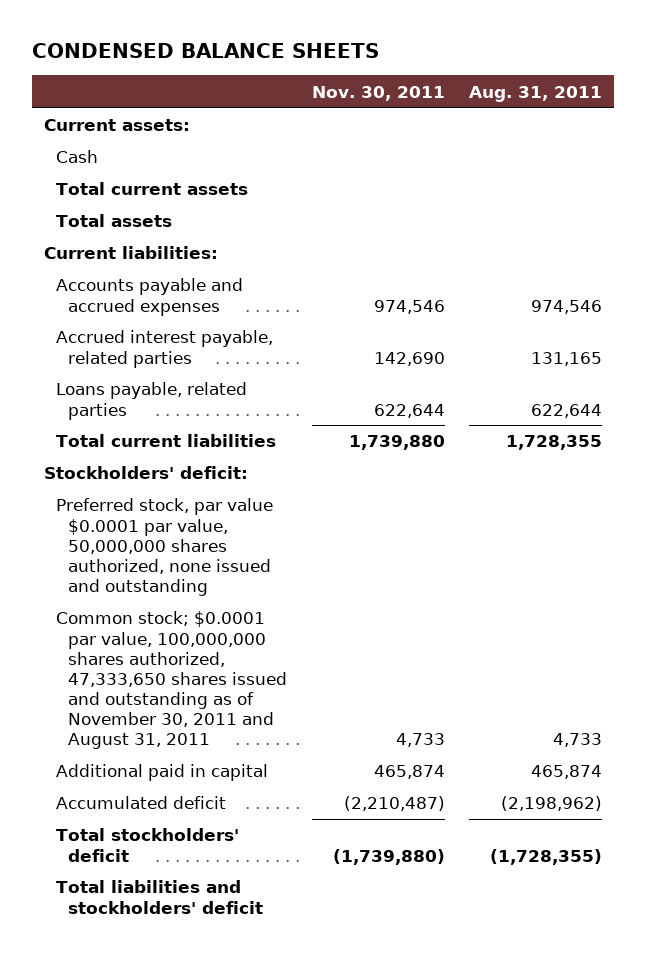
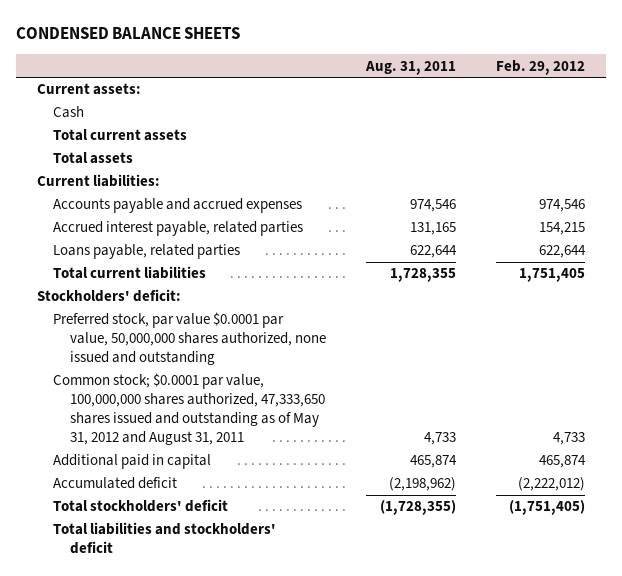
[311,85,445,101] Nov. 30, 2011 -> none
none -> [496,59,586,75] Feb. 29, 2012
[56,611,288,750] Common stock; $0.0001 par value, 100,000,000 shares authorized, 47,333,650 shares issued and outstanding as of November 30, 2011 and August 31, 2011 -> [53,373,325,445] Common stock; $0.0001 par value, 100,000,000 shares authorized, 47,333,650 shares issued and outstanding as of May 31, 2012 and August 31, 2011

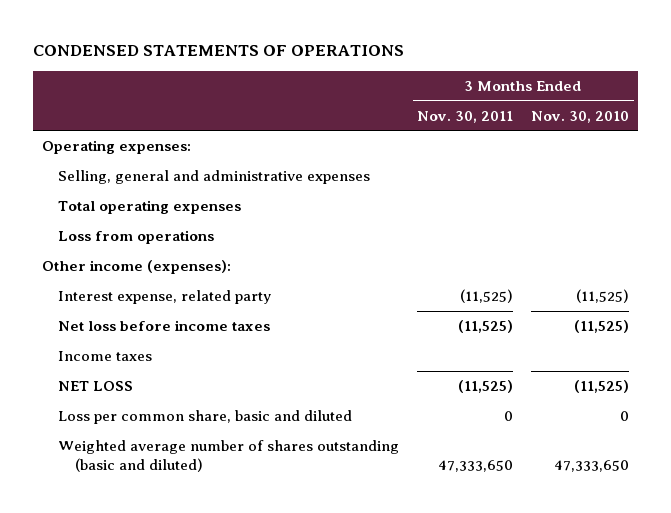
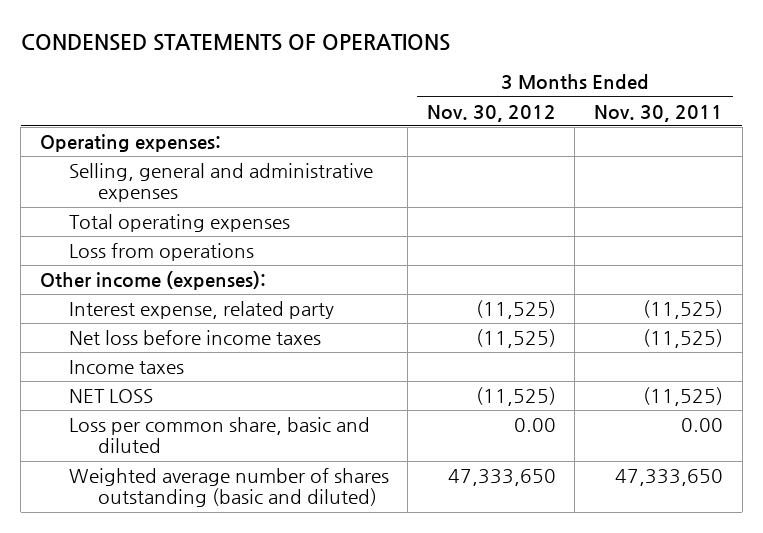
[531,110,630,123] Nov. 30, 2010 -> none
none -> [426,104,556,122] Nov. 30, 2012
[504,410,514,421] 0 -> [681,418,724,433] 0.00

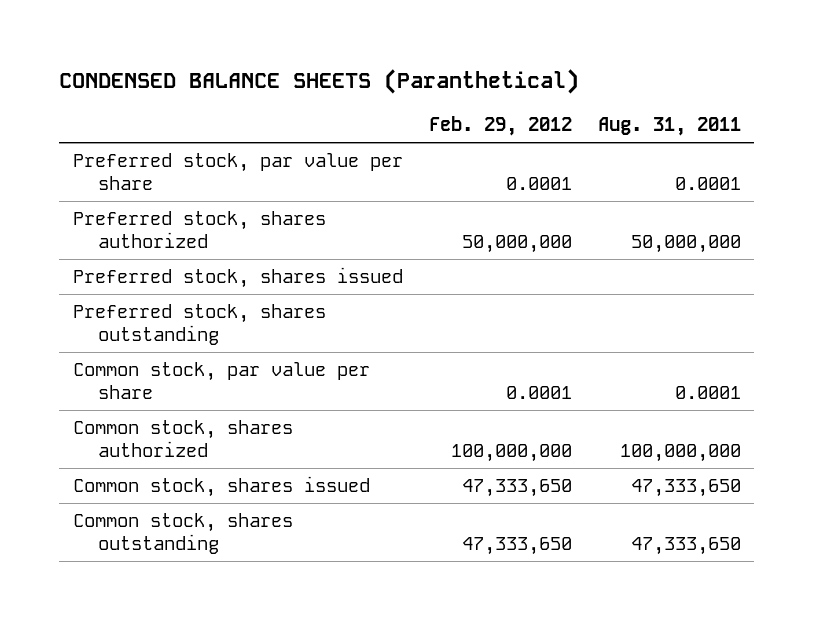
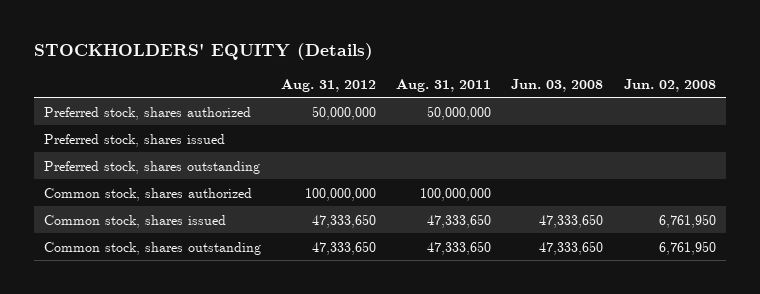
[59,69,580,95] CONDENSED BALANCE SHEETS (Paranthetical) -> [33,42,373,60] STOCKHOLDERS' EQUITY (Details)
[428,116,572,137] Feb. 29, 2012 -> none
none -> [281,78,377,92] Aug. 31, 2012
none -> [511,78,604,92] Jun. 03, 2008
none -> [623,78,716,92] Jun. 02, 2008
[72,153,403,190] Preferred stock, par value per share -> none
[72,362,370,399] Common stock, par value per share -> none

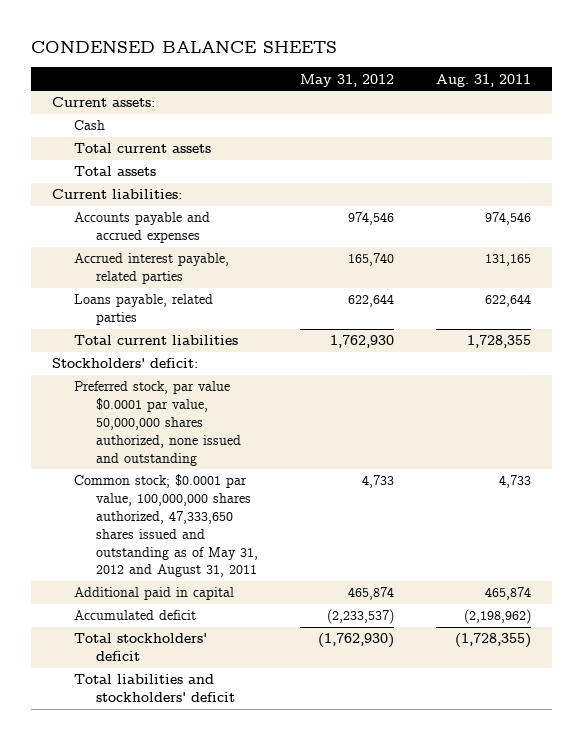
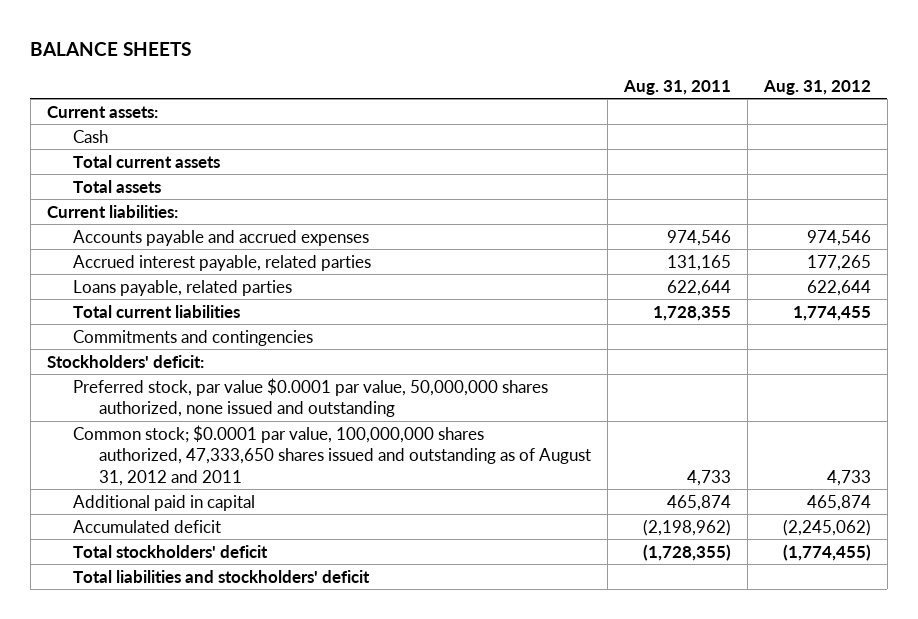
[31,41,338,54] CONDENSED BALANCE SHEETS -> [30,42,192,57] BALANCE SHEETS
[299,73,394,87] May 31, 2012 -> none
none -> [762,79,871,95] Aug. 31, 2012
none -> [72,329,313,346] Commitments and contingencies
[73,474,258,578] Common stock; $0.0001 par value, 100,000,000 shares authorized, 47,333,650 shares issued and outstanding as of May 31, 2012 and August 31, 2011 -> [72,424,591,486] Common stock; $0.0001 par value, 100,000,000 shares authorized, 47,333,650 shares issued and outstanding as of August 31, 2012 and 2011

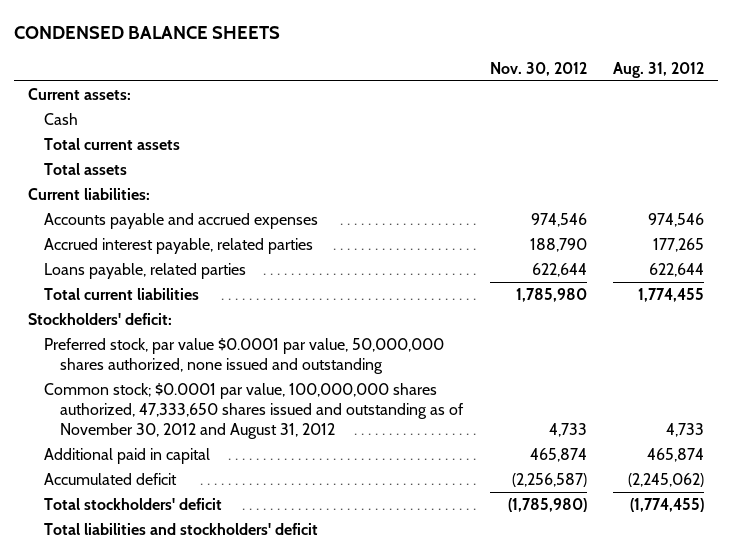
[30,42,192,57] BALANCE SHEETS -> [14,26,281,40] CONDENSED BALANCE SHEETS
[622,79,731,95] Aug. 31, 2011 -> none
none -> [489,61,587,76] Nov. 30, 2012
[72,329,313,346] Commitments and contingencies -> none
[72,424,591,486] Common stock; $0.0001 par value, 100,000,000 shares authorized, 47,333,650 shares issued and outstanding as of August 31, 2012 and 2011 -> [43,383,464,439] Common stock; $0.0001 par value, 100,000,000 shares authorized, 47,333,650 shares issued and outstanding as of November 30, 2012 and August 31, 2012

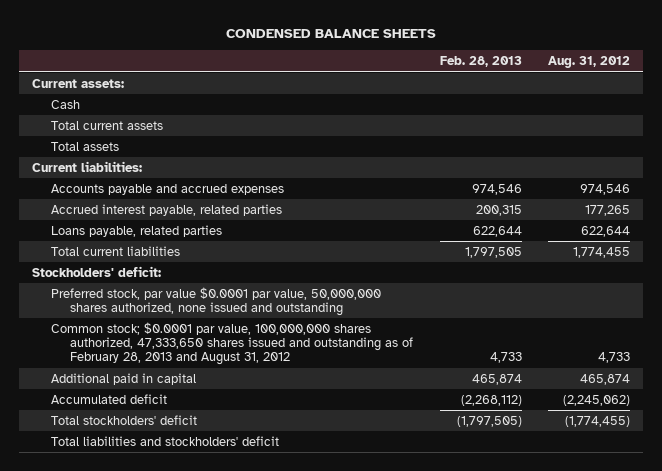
[489,61,587,76] Nov. 30, 2012 -> none
none -> [439,56,522,68] Feb. 28, 2013
[43,383,464,439] Common stock; $0.0001 par value, 100,000,000 shares authorized, 47,333,650 shares issued and outstanding as of November 30, 2012 and August 31, 2012 -> [51,321,414,366] Common stock; $0.0001 par value, 100,000,000 shares authorized, 47,333,650 shares issued and outstanding as of February 28, 2013 and August 31, 2012

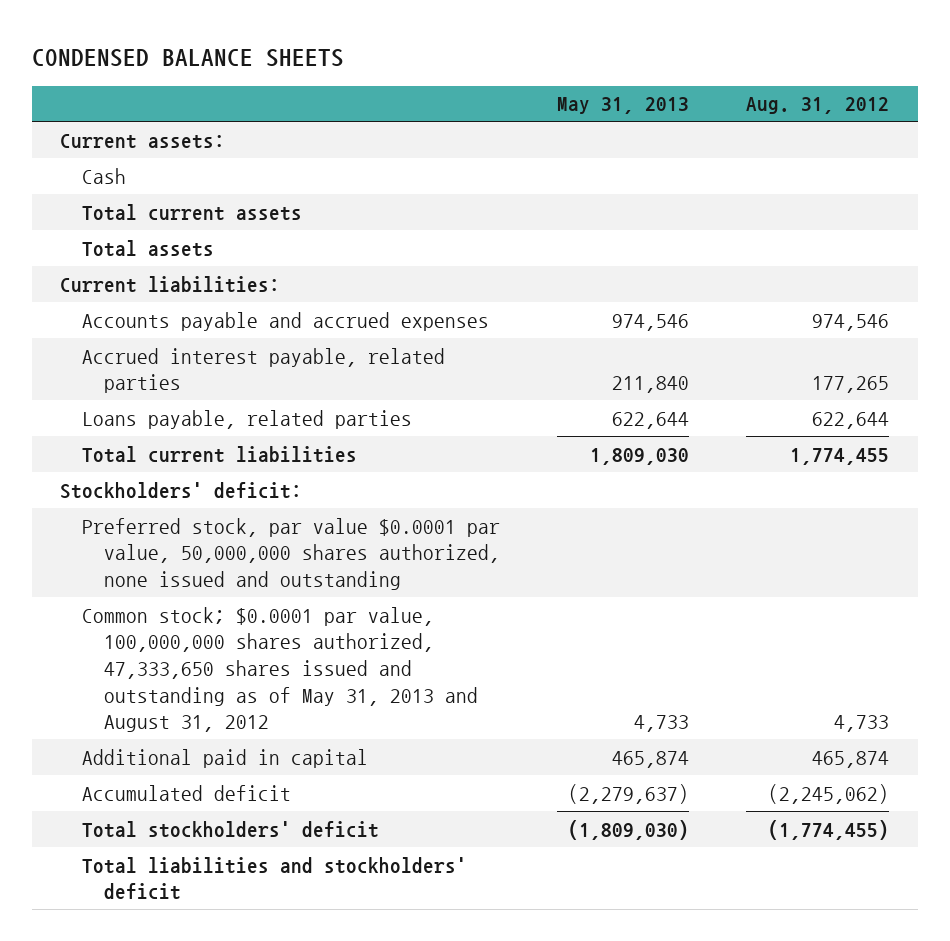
[439,56,522,68] Feb. 28, 2013 -> none
none -> [557,97,690,115] May 31, 2013
[51,321,414,366] Common stock; $0.0001 par value, 100,000,000 shares authorized, 47,333,650 shares issued and outstanding as of February 28, 2013 and August 31, 2012 -> [82,606,479,733] Common stock; $0.0001 par value, 100,000,000 shares authorized, 47,333,650 shares issued and outstanding as of May 31, 2013 and August 31, 2012

